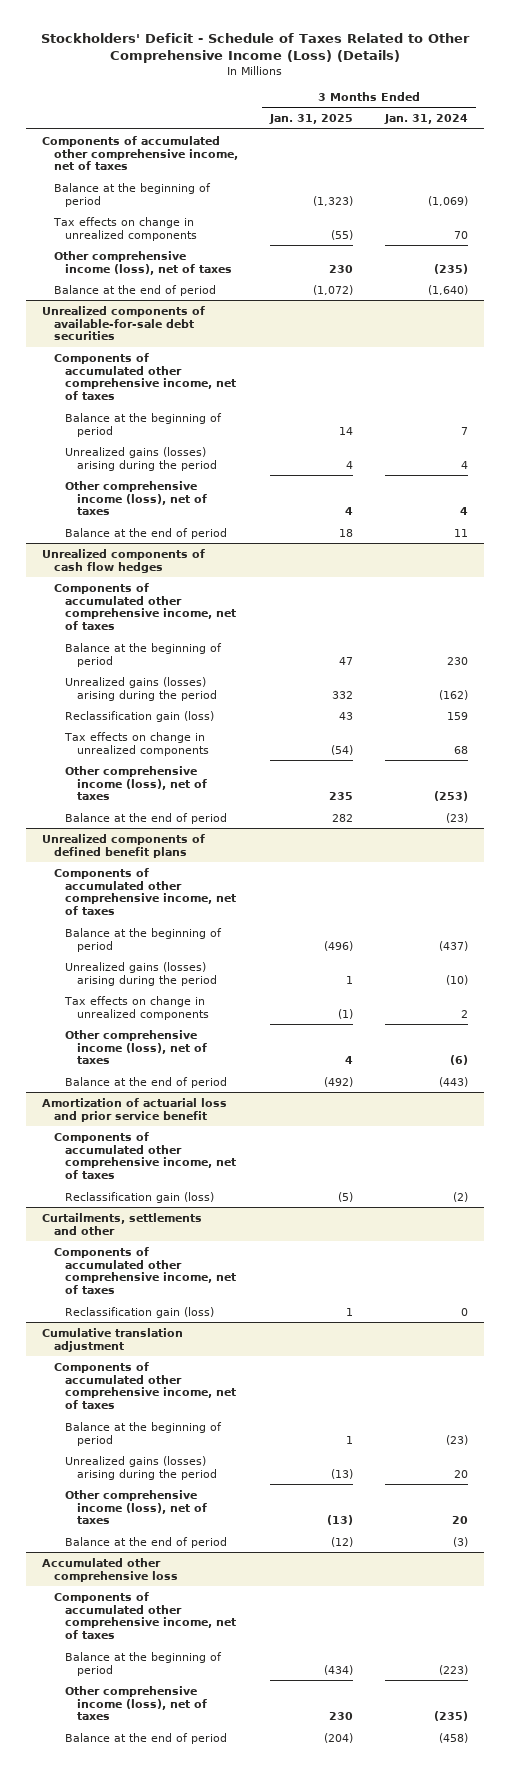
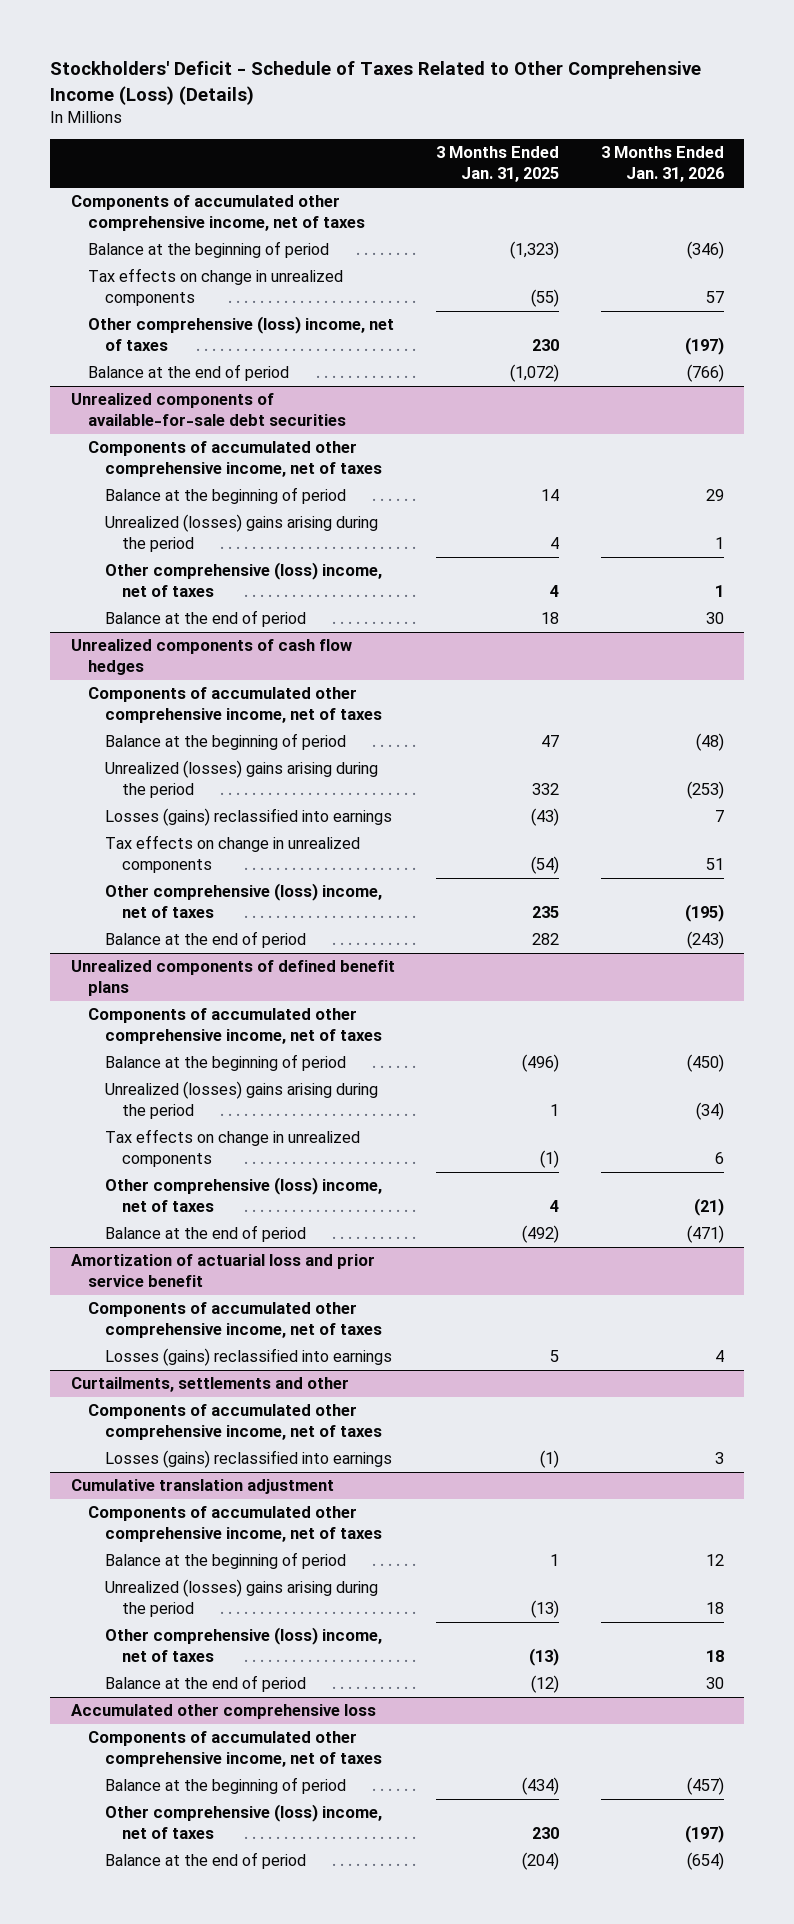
[383,114,468,125] Jan. 31, 2024 -> none
none -> [600,146,724,183] 3 Months Ended Jan. 31, 2026
[53,250,233,275] Other comprehensive income (loss), net of taxes -> [87,316,394,352] Other comprehensive (loss) income, net of taxes
[65,446,218,471] Unrealized gains (losses) arising during the period -> [104,514,378,553] Unrealized (losses) gains arising during the period
[65,480,208,516] Other comprehensive income (loss), net of taxes -> [104,562,382,598] Other comprehensive (loss) income, net of taxes
[65,676,218,701] Unrealized gains (losses) arising during the period -> [104,760,378,799] Unrealized (losses) gains arising during the period
[65,710,215,722] Reclassification gain (loss) -> [104,808,392,827] Losses (gains) reclassified into earnings
[338,711,353,720] 43 -> [531,808,560,827] (43)
[65,765,208,801] Other comprehensive income (loss), net of taxes -> [104,883,382,919] Other comprehensive (loss) income, net of taxes
[65,961,218,986] Unrealized gains (losses) arising during the period -> [104,1081,378,1120] Unrealized (losses) gains arising during the period
[65,1029,208,1065] Other comprehensive income (loss), net of taxes -> [104,1177,382,1213] Other comprehensive (loss) income, net of taxes
[65,1191,215,1203] Reclassification gain (loss) -> [104,1348,392,1367] Losses (gains) reclassified into earnings
[337,1191,353,1202] (5) -> [550,1350,560,1363] 5
[65,1306,215,1318] Reclassification gain (loss) -> [104,1450,392,1469] Losses (gains) reclassified into earnings
[345,1307,353,1316] 1 -> [540,1450,560,1469] (1)
[65,1455,218,1480] Unrealized gains (losses) arising during the period -> [104,1579,378,1618] Unrealized (losses) gains arising during the period
[65,1489,208,1525] Other comprehensive income (loss), net of taxes -> [104,1627,382,1663] Other comprehensive (loss) income, net of taxes
[65,1685,208,1721] Other comprehensive income (loss), net of taxes -> [104,1804,382,1840] Other comprehensive (loss) income, net of taxes

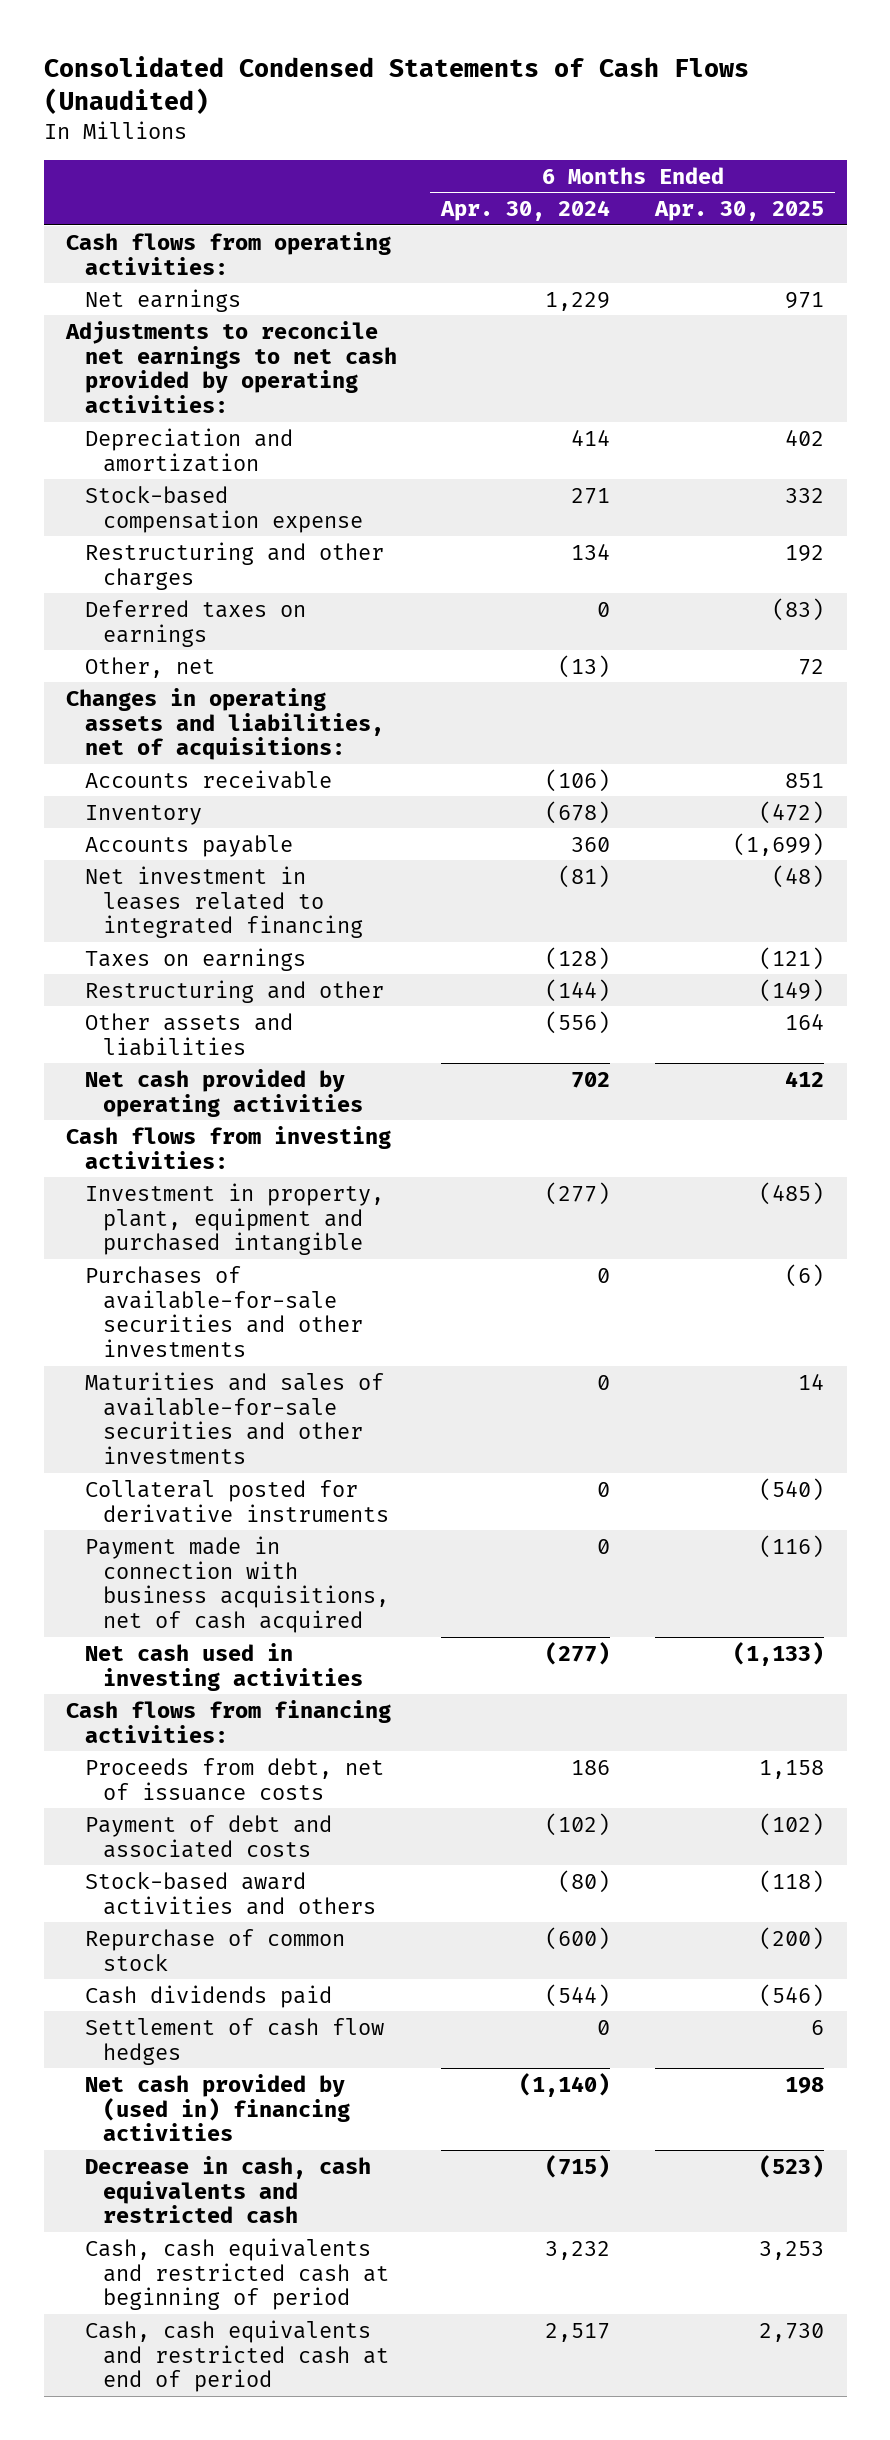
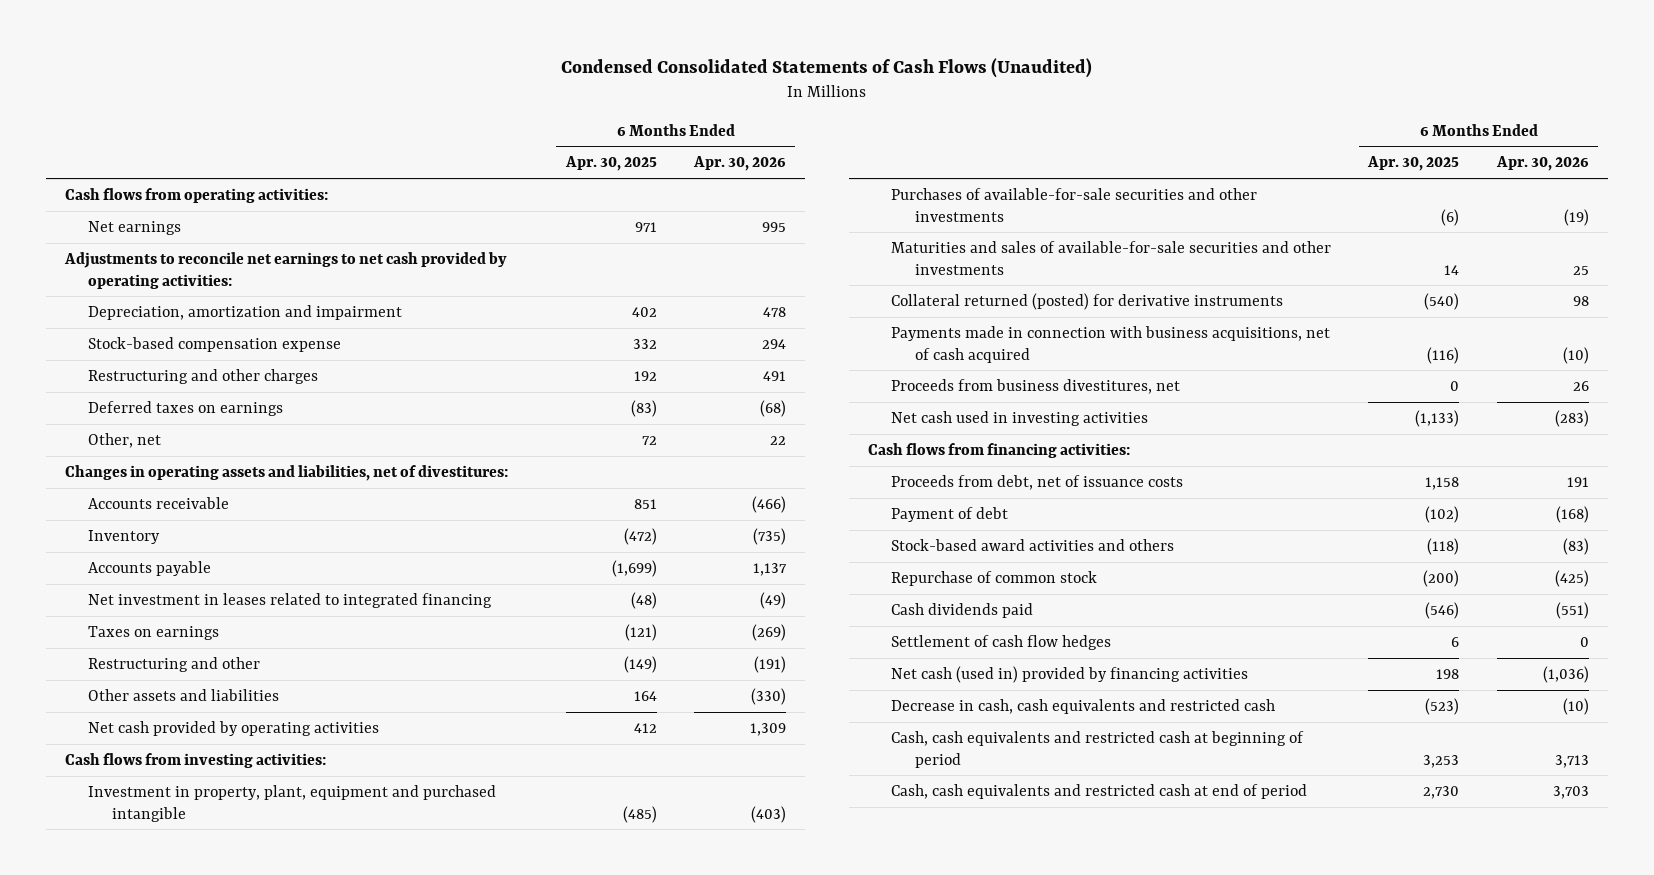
[43,55,749,114] Consolidated Condensed Statements of Cash Flows (Unaudited) -> [560,58,1092,79] Condensed Consolidated Statements of Cash Flows (Unaudited)
[440,199,611,221] Apr. 30, 2024 -> none
none -> [693,156,787,172] Apr. 30, 2026
[84,427,293,472] Depreciation and amortization -> [88,304,403,320] Depreciation, amortization and impairment
[66,687,384,761] Changes in operating assets and liabilities, net of acquisitions: -> [64,464,508,481] Changes in operating assets and liabilities, net of divestitures:
[84,1479,389,1523] Collateral posted for derivative instruments -> [891,292,1284,310] Collateral returned (posted) for derivative instruments
[84,1535,389,1634] Payment made in connection with business acquisitions, net of cash acquired -> [891,325,1331,363] Payments made in connection with business acquisitions, net of cash acquired
none -> [891,378,1181,394] Proceeds from business divestitures, net
[84,1814,332,1858] Payment of debt and associated costs -> [891,506,1009,522] Payment of debt
[84,2073,350,2142] Net cash provided by (used in) financing activities -> [891,665,1249,683] Net cash (used in) provided by financing activities

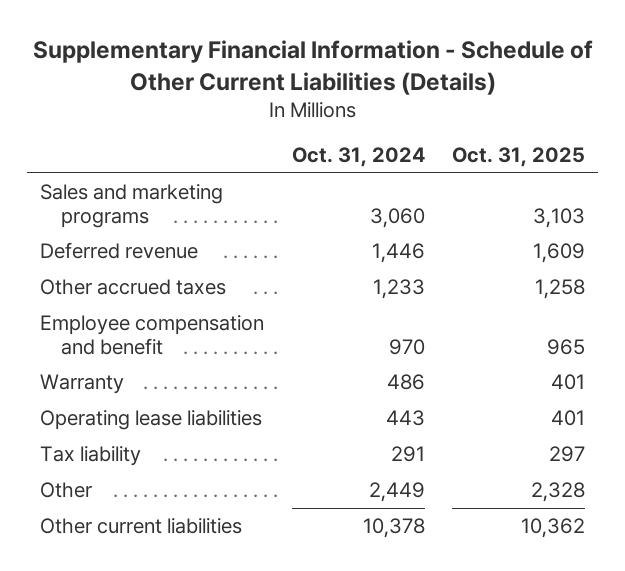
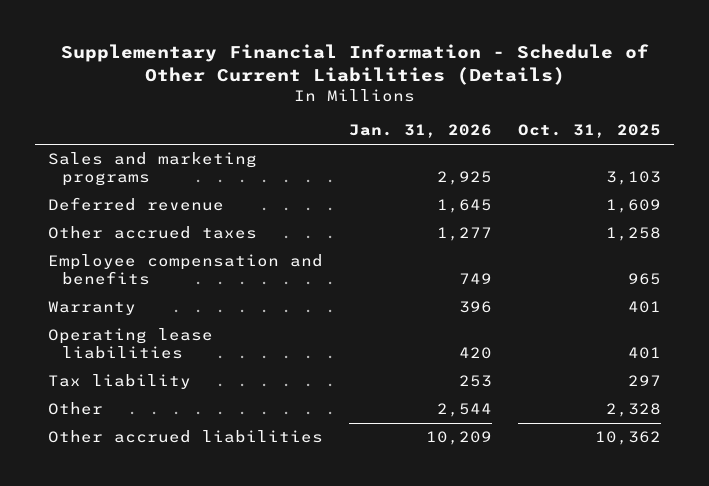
[291,147,425,168] Oct. 31, 2024 -> none
none -> [349,124,493,139] Jan. 31, 2026
[40,315,265,355] Employee compensation and benefit -> [47,254,323,285] Employee compensation and benefits
[40,518,243,535] Other current liabilities -> [47,430,323,444] Other accrued liabilities

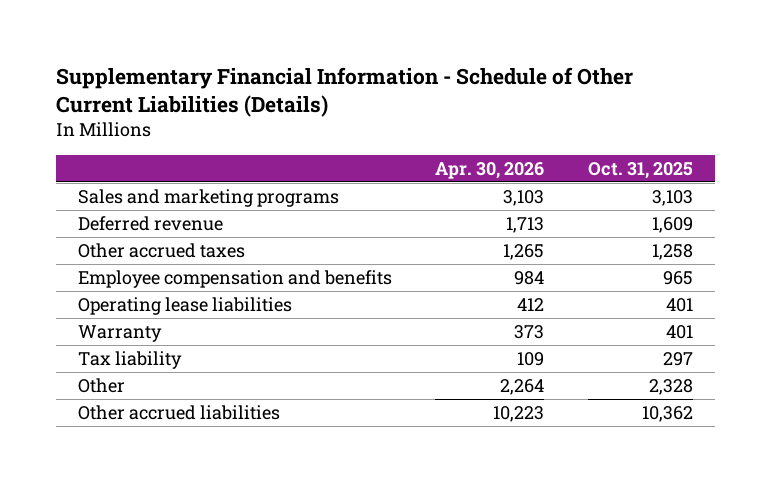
[349,124,493,139] Jan. 31, 2026 -> none
none -> [435,161,545,179] Apr. 30, 2026
[47,301,136,316] Warranty -> [77,325,162,343] Warranty

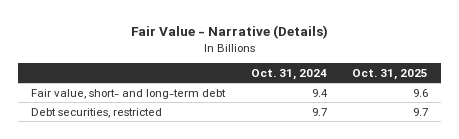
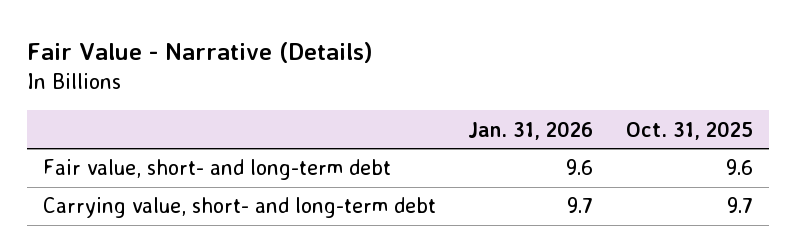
[250,68,327,80] Oct. 31, 2024 -> none
none -> [468,120,594,140] Jan. 31, 2026
[31,107,163,118] Debt securities, restricted -> [43,197,437,219] Carrying value, short- and long-term debt

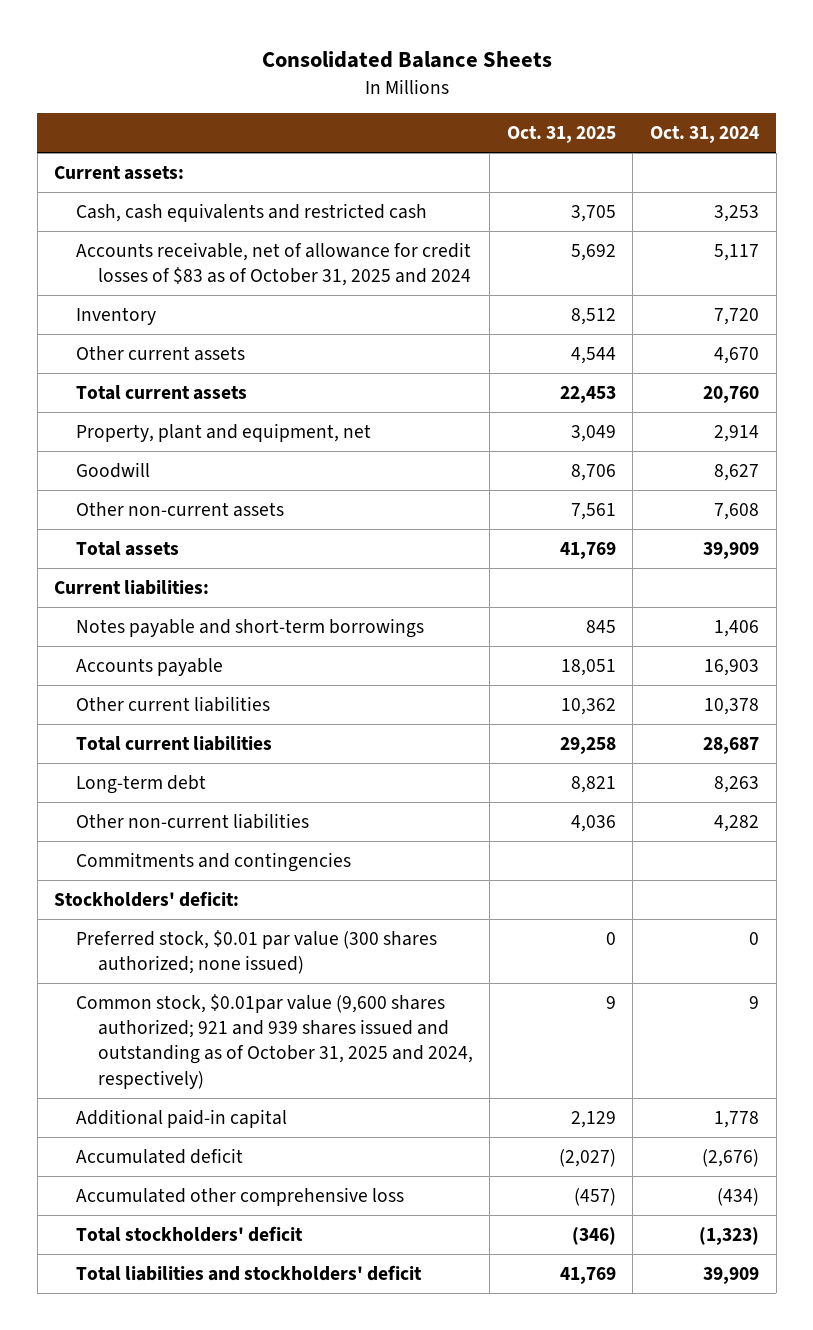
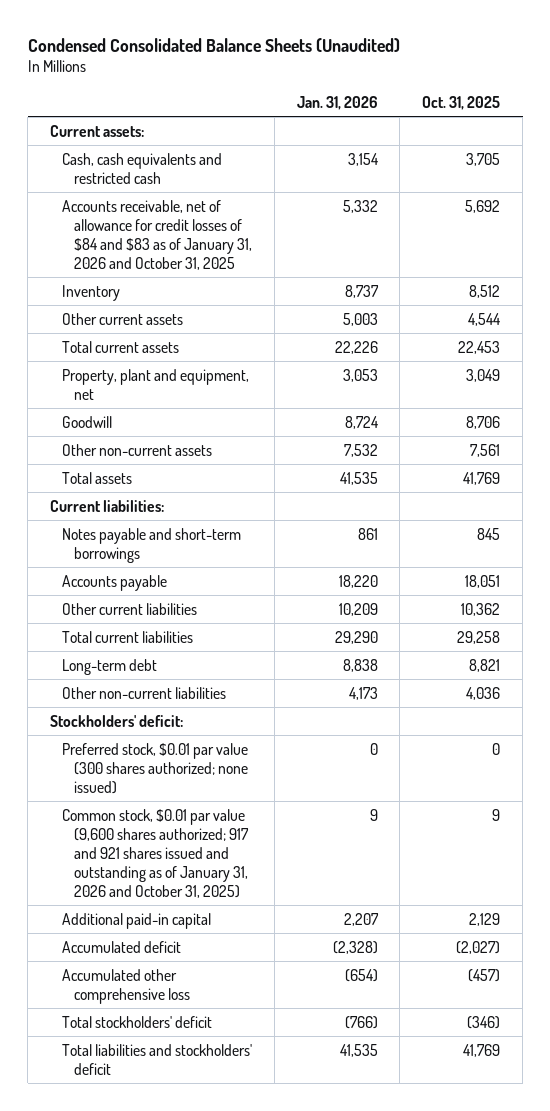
[261,51,552,69] Consolidated Balance Sheets -> [27,37,400,52] Condensed Consolidated Balance Sheets (Unaudited)
[650,126,760,144] Oct. 31, 2024 -> none
none -> [296,95,378,110] Jan. 31, 2026
[75,241,471,287] Accounts receivable, net of allowance for credit losses of $83 as of October 31, 2025 and 2024 -> [61,199,252,270] Accounts receivable, net of allowance for credit losses of $84 and $83 as of January 31, 2026 and October 31, 2025
[75,851,351,872] Commitments and contingencies -> none
[75,993,473,1089] Common stock, $0.01par value (9,600 shares authorized; 921 and 939 shares issued and outstanding as of October 31, 2025 and 2024, respectively) -> [61,808,249,898] Common stock, $0.01 par value (9,600 shares authorized; 917 and 921 shares issued and outstanding as of January 31, 2026 and October 31, 2025)

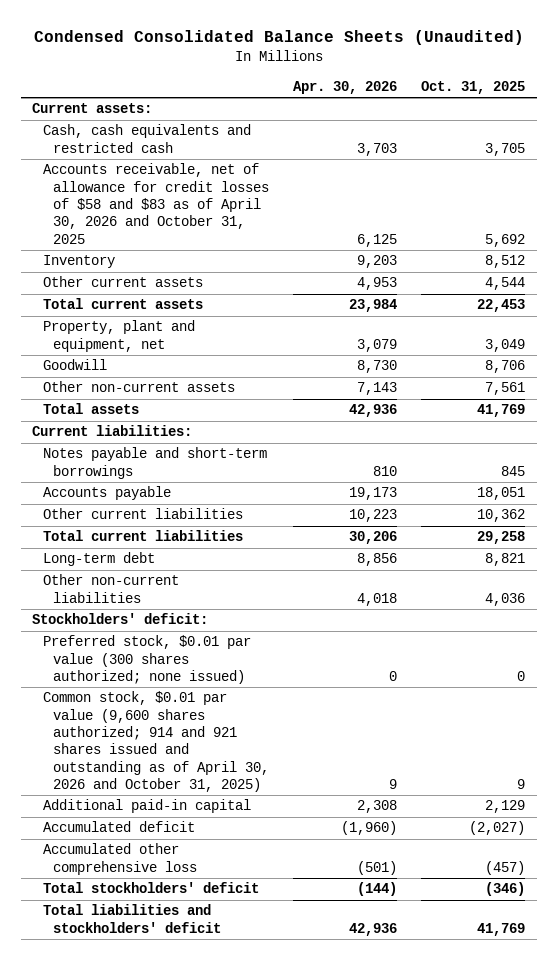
[296,95,378,110] Jan. 31, 2026 -> none
none -> [293,80,398,94] Apr. 30, 2026
[61,199,252,270] Accounts receivable, net of allowance for credit losses of $84 and $83 as of January 31, 2026 and October 31, 2025 -> [42,163,270,244] Accounts receivable, net of allowance for credit losses of $58 and $83 as of April 30, 2026 and October 31, 2025
[61,808,249,898] Common stock, $0.01 par value (9,600 shares authorized; 917 and 921 shares issued and outstanding as of January 31, 2026 and October 31, 2025) -> [42,691,270,792] Common stock, $0.01 par value (9,600 shares authorized; 914 and 921 shares issued and outstanding as of April 30, 2026 and October 31, 2025)

